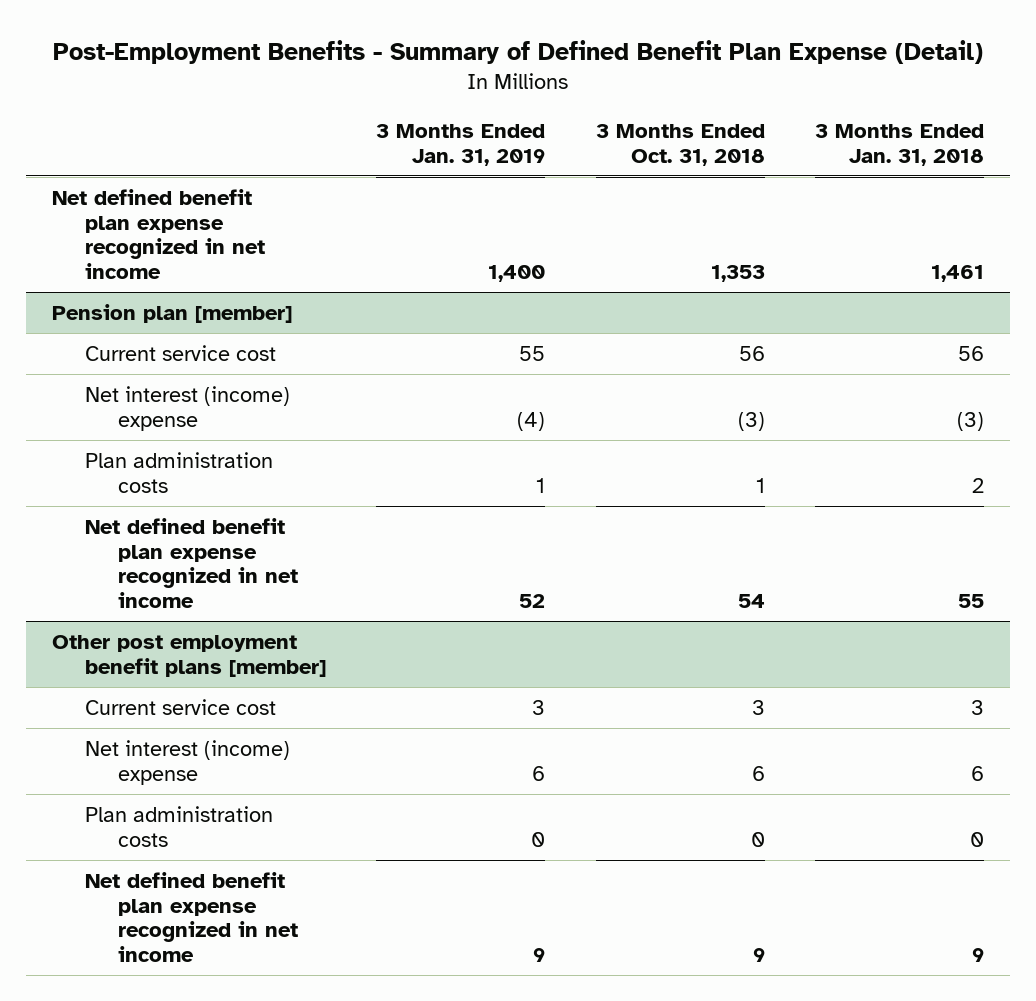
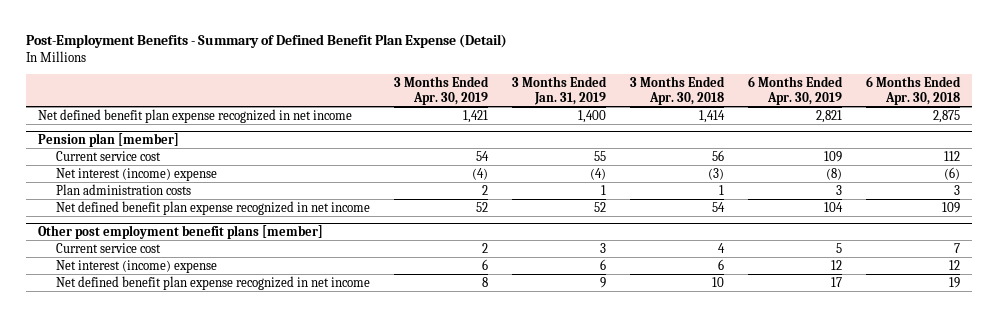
[595,123,765,166] 3 Months Ended Oct. 31, 2018 -> none
[815,123,985,166] 3 Months Ended Jan. 31, 2018 -> none
none -> [394,76,490,105] 3 Months Ended Apr. 30, 2019
none -> [629,76,725,105] 3 Months Ended Apr. 30, 2018
none -> [747,76,843,105] 6 Months Ended Apr. 30, 2019
none -> [865,76,961,105] 6 Months Ended Apr. 30, 2018
[84,805,273,847] Plan administration costs -> none

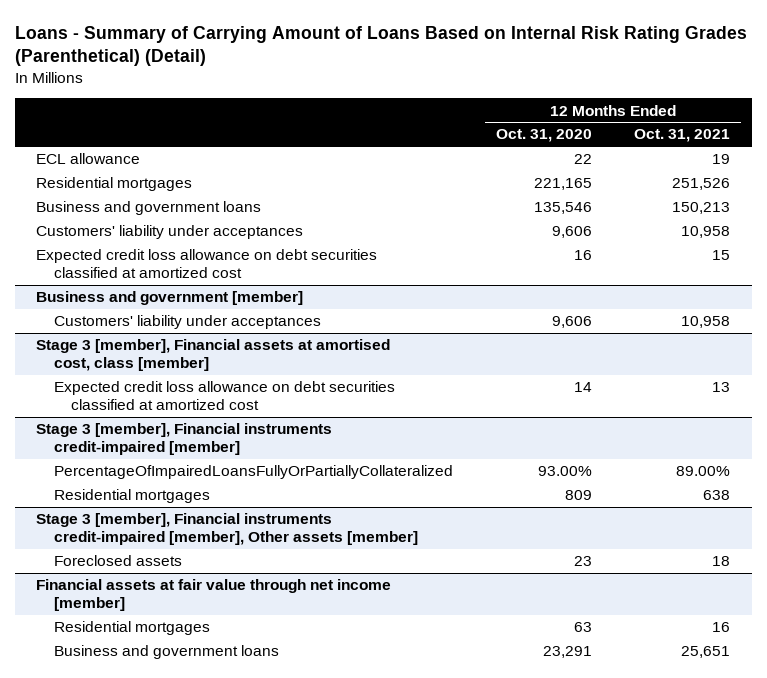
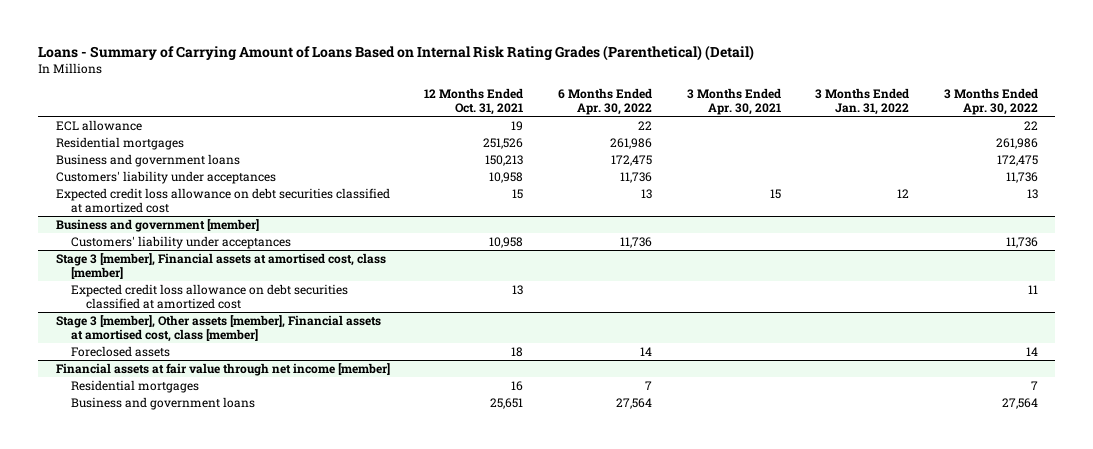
[495,129,592,143] Oct. 31, 2020 -> none
none -> [557,87,652,115] 6 Months Ended Apr. 30, 2022
none -> [686,87,781,115] 3 Months Ended Apr. 30, 2021
none -> [815,87,910,115] 3 Months Ended Jan. 31, 2022
none -> [943,87,1038,115] 3 Months Ended Apr. 30, 2022
[36,423,333,456] Stage 3 [member], Financial instruments credit-impaired [member] -> none
[53,465,453,480] PercentageOfImpairedLoansFullyOrPartiallyCollateralized -> none
[53,489,210,504] Residential mortgages -> none
[36,513,418,546] Stage 3 [member], Financial instruments credit-impaired [member], Other assets [member] -> none
none -> [55,314,381,342] Stage 3 [member], Other assets [member], Financial assets at amortised cost, class [member]

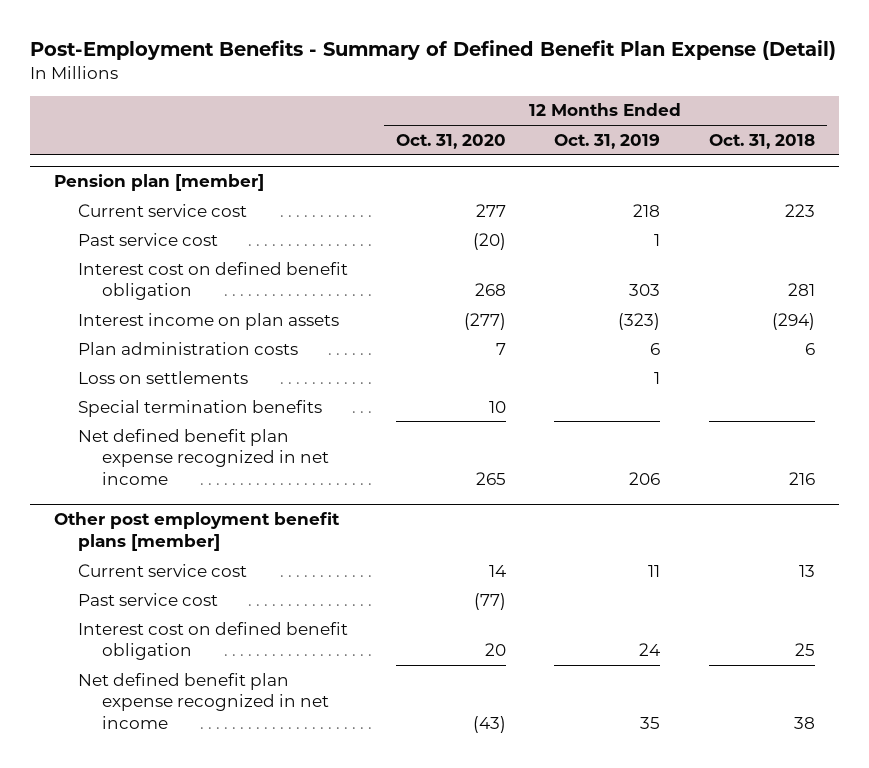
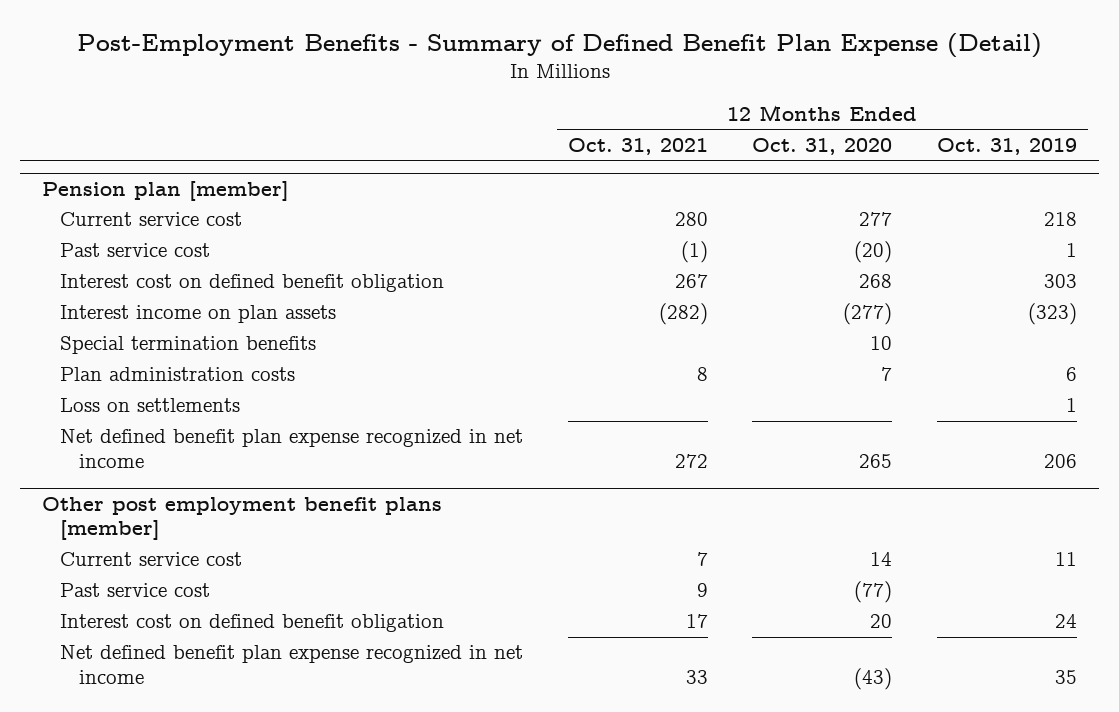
[708,133,815,149] Oct. 31, 2018 -> none
none -> [567,137,708,155] Oct. 31, 2021
[77,399,322,417] Special termination benefits -> [60,336,317,355] Special termination benefits

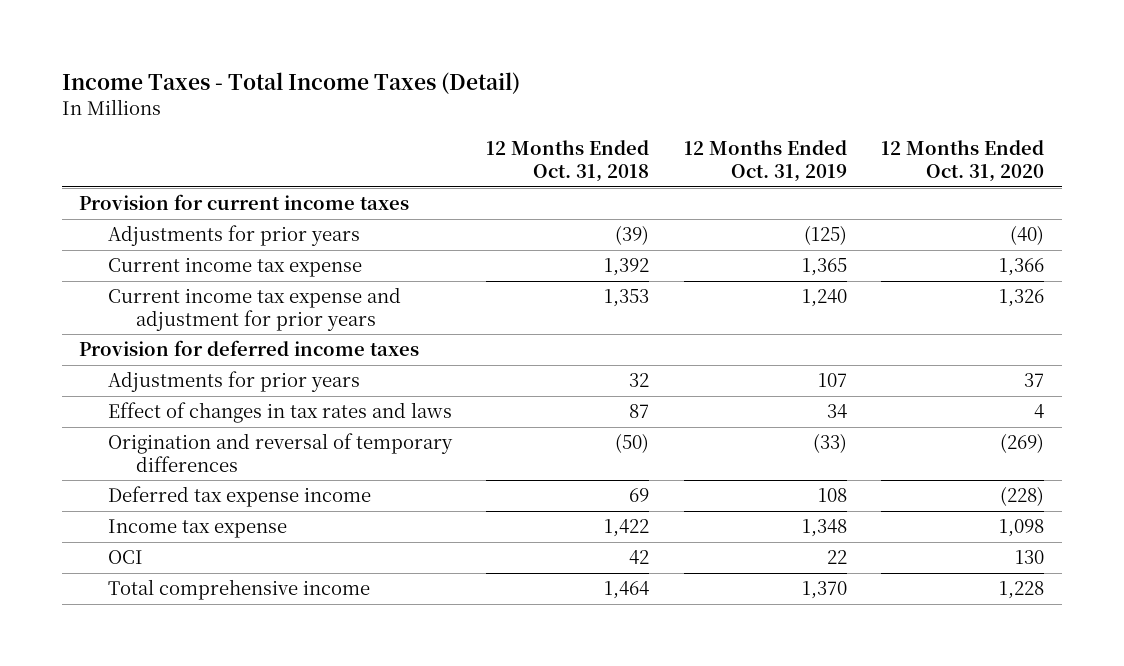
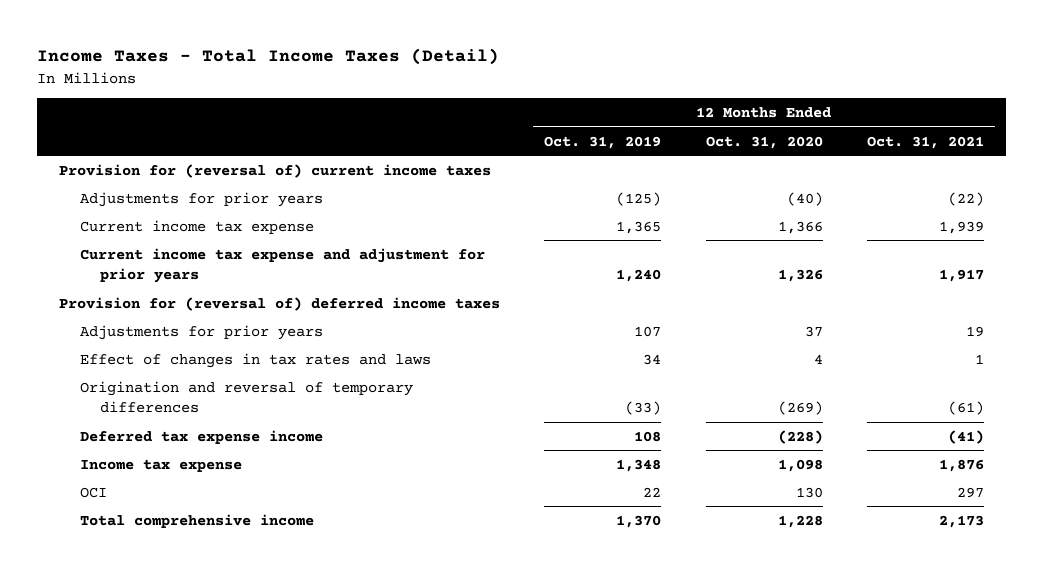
[486,140,650,183] 12 Months Ended Oct. 31, 2018 -> none
none -> [867,135,985,149] Oct. 31, 2021
[79,193,410,210] Provision for current income taxes -> [59,163,492,178] Provision for (reversal of) current income taxes
[79,339,420,356] Provision for deferred income taxes -> [59,296,501,311] Provision for (reversal of) deferred income taxes

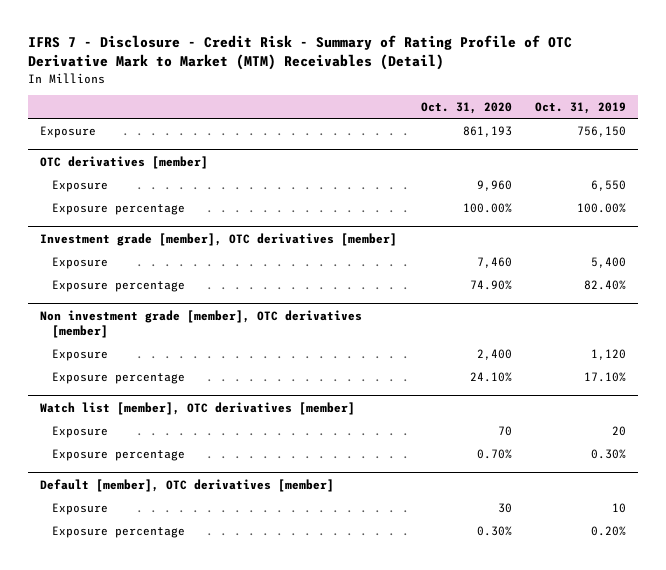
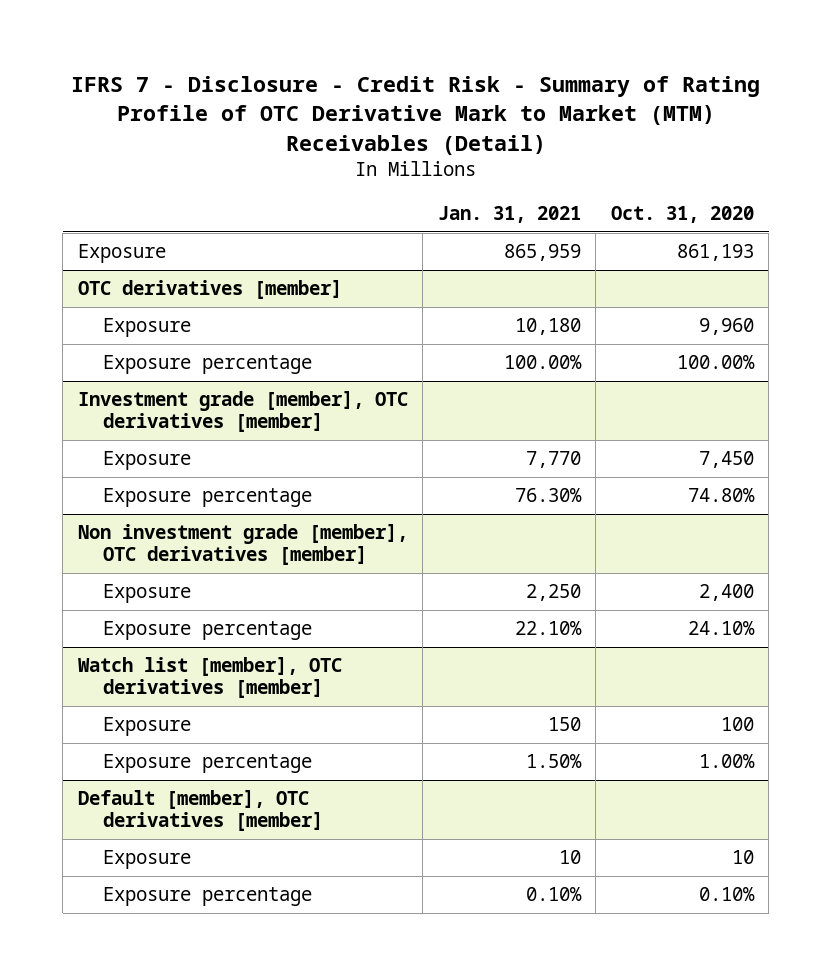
[535,101,627,114] Oct. 31, 2019 -> none
none -> [437,205,581,223] Jan. 31, 2021
[476,256,512,268] 7,460 -> [698,451,754,469] 7,450
[469,279,512,290] 74.90% -> [687,488,755,503] 74.80%
[497,425,512,436] 70 -> [720,717,754,732] 100
[476,448,512,459] 0.70% -> [698,754,755,769] 1.00%
[497,502,512,513] 30 -> [731,850,754,865] 10
[476,525,512,536] 0.30% -> [698,887,755,902] 0.10%

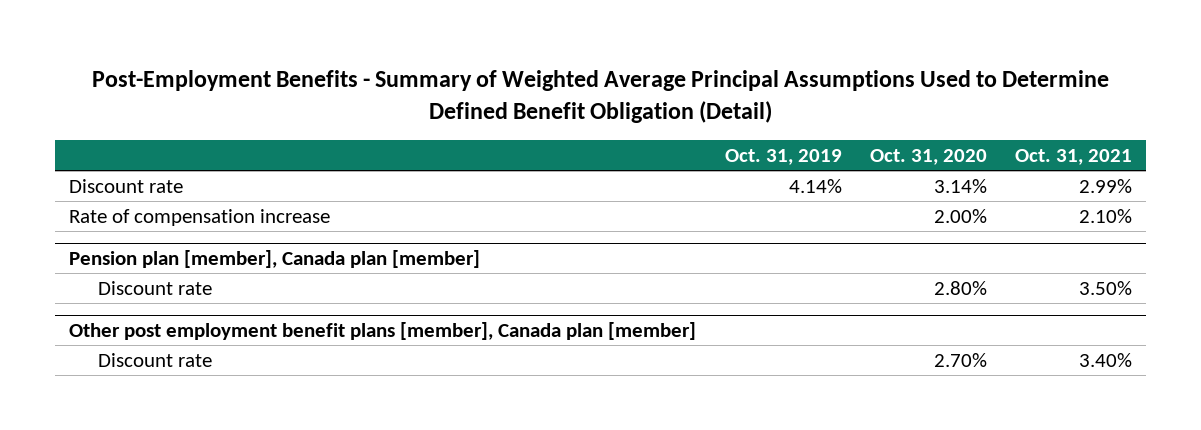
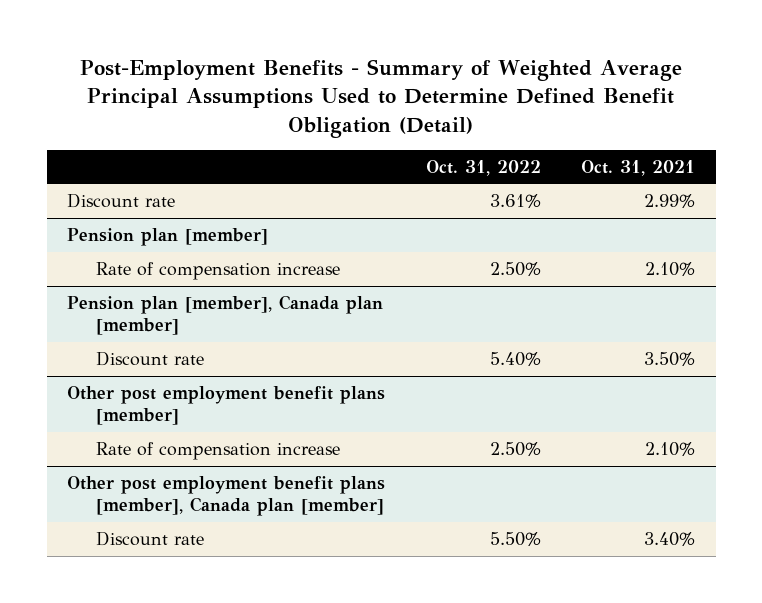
[724,148,842,165] Oct. 31, 2019 -> none
[869,148,987,165] Oct. 31, 2020 -> none
none -> [425,159,541,176] Oct. 31, 2022
none -> [67,228,269,247] Pension plan [member]
none -> [67,386,386,426] Other post employment benefit plans [member]
none -> [95,442,340,461] Rate of compensation increase

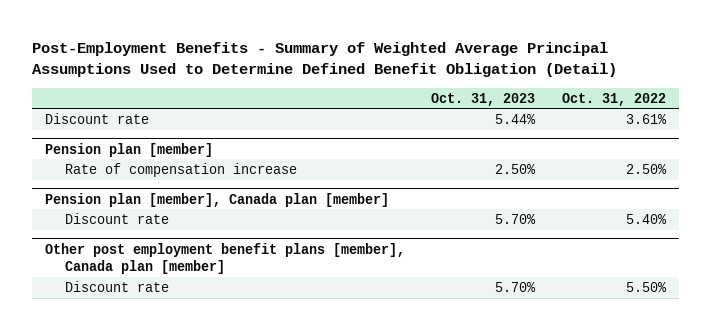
[581,159,696,176] Oct. 31, 2021 -> none
none -> [431,92,536,106] Oct. 31, 2023
[67,386,386,426] Other post employment benefit plans [member] -> none
[95,442,340,461] Rate of compensation increase -> none

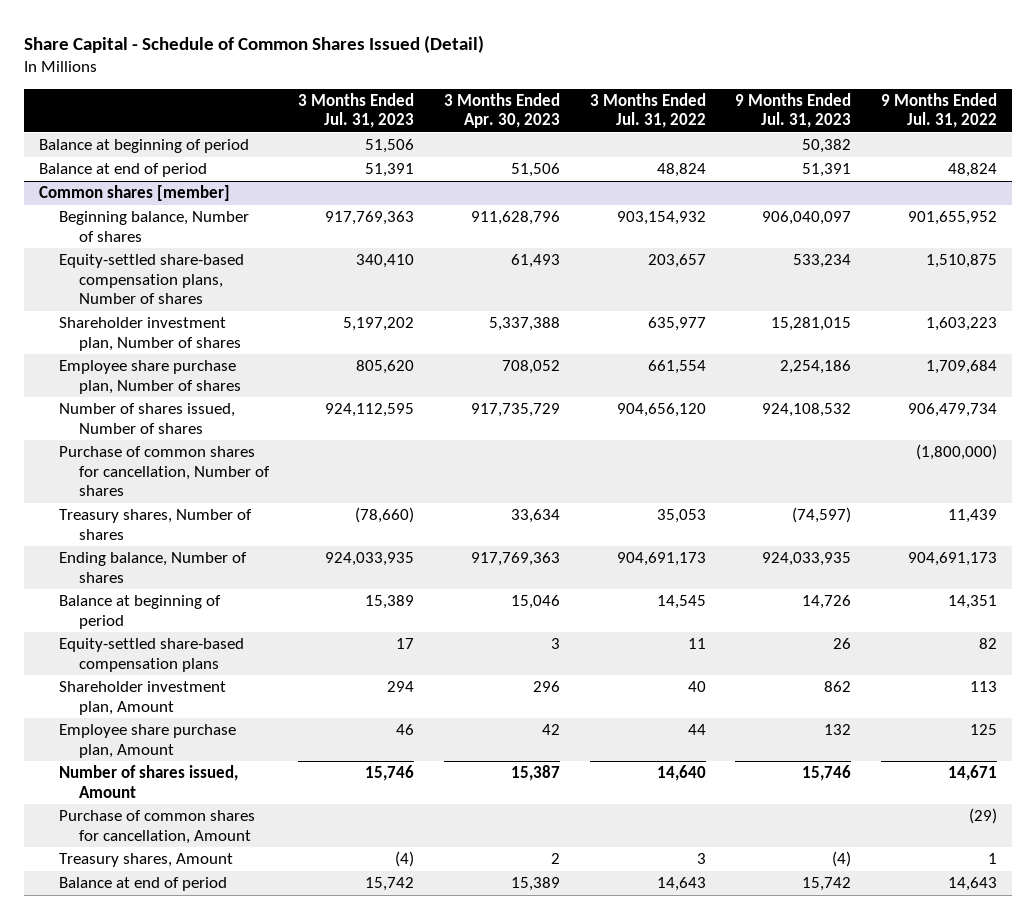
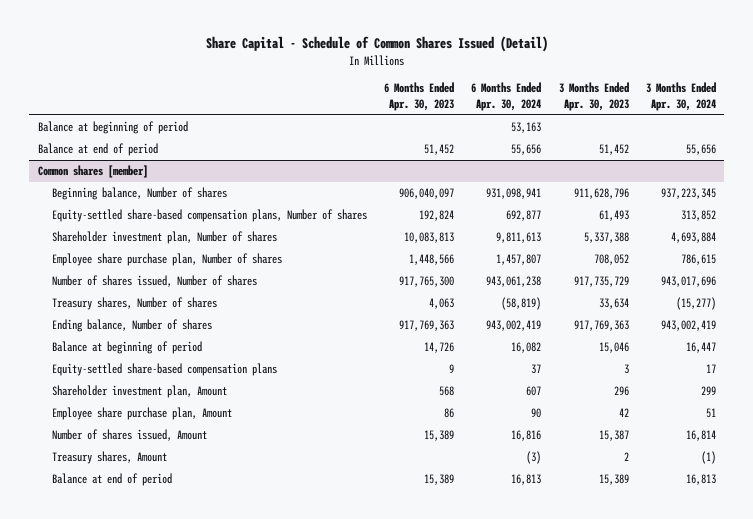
[298,92,415,129] 3 Months Ended Jul. 31, 2023 -> none
[589,92,706,129] 3 Months Ended Jul. 31, 2022 -> none
[735,92,852,129] 9 Months Ended Jul. 31, 2023 -> none
[880,92,997,129] 9 Months Ended Jul. 31, 2022 -> none
none -> [384,82,455,111] 6 Months Ended Apr. 30, 2023
none -> [471,82,542,111] 6 Months Ended Apr. 30, 2024
none -> [645,82,716,111] 3 Months Ended Apr. 30, 2024
[510,163,560,178] 51,506 -> [598,144,629,156] 51,452
[58,446,270,497] Purchase of common shares for cancellation, Number of shares -> none
[58,810,255,844] Purchase of common shares for cancellation, Amount -> none

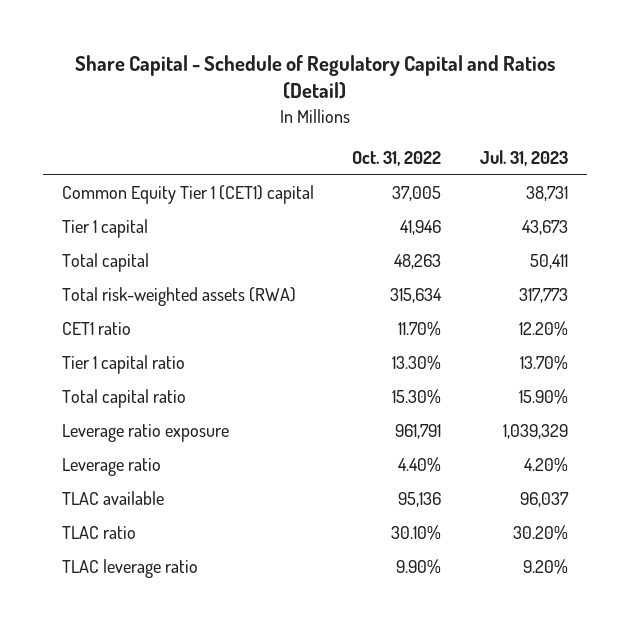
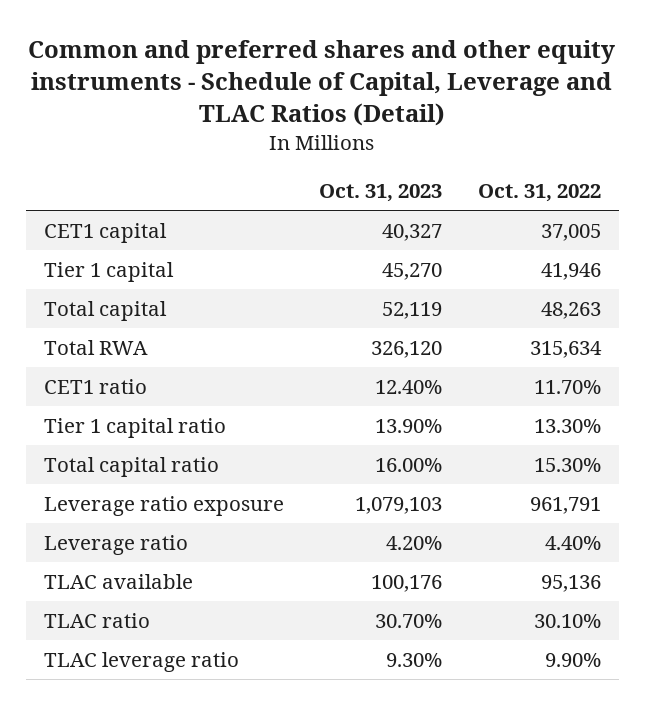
[74,54,555,100] Share Capital - Schedule of Regulatory Capital and Ratios (Detail) -> [28,40,616,127] Common and preferred shares and other equity instruments - Schedule of Capital, Leverage and TLAC Ratios (Detail)
[479,150,568,167] Jul. 31, 2023 -> none
none -> [319,184,443,203] Oct. 31, 2023
[61,184,314,204] Common Equity Tier 1 (CET1) capital -> [43,223,167,244] CET1 capital
[61,286,296,306] Total risk-weighted assets (RWA) -> [43,340,148,356] Total RWA

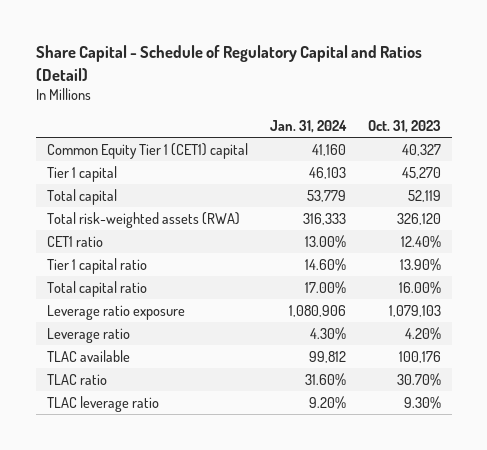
[28,40,616,127] Common and preferred shares and other equity instruments - Schedule of Capital, Leverage and TLAC Ratios (Detail) -> [35,45,422,81] Share Capital - Schedule of Regulatory Capital and Ratios (Detail)
[477,184,601,203] Oct. 31, 2022 -> none
none -> [269,120,347,134] Jan. 31, 2024
[43,223,167,244] CET1 capital -> [46,142,248,159] Common Equity Tier 1 (CET1) capital
[43,340,148,356] Total RWA -> [46,211,240,228] Total risk-weighted assets (RWA)

